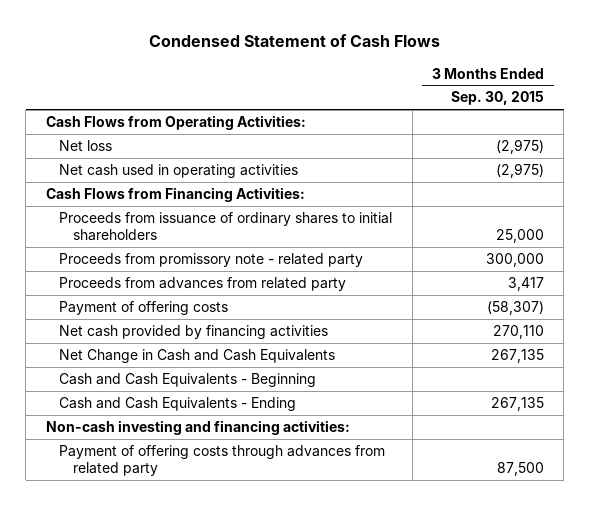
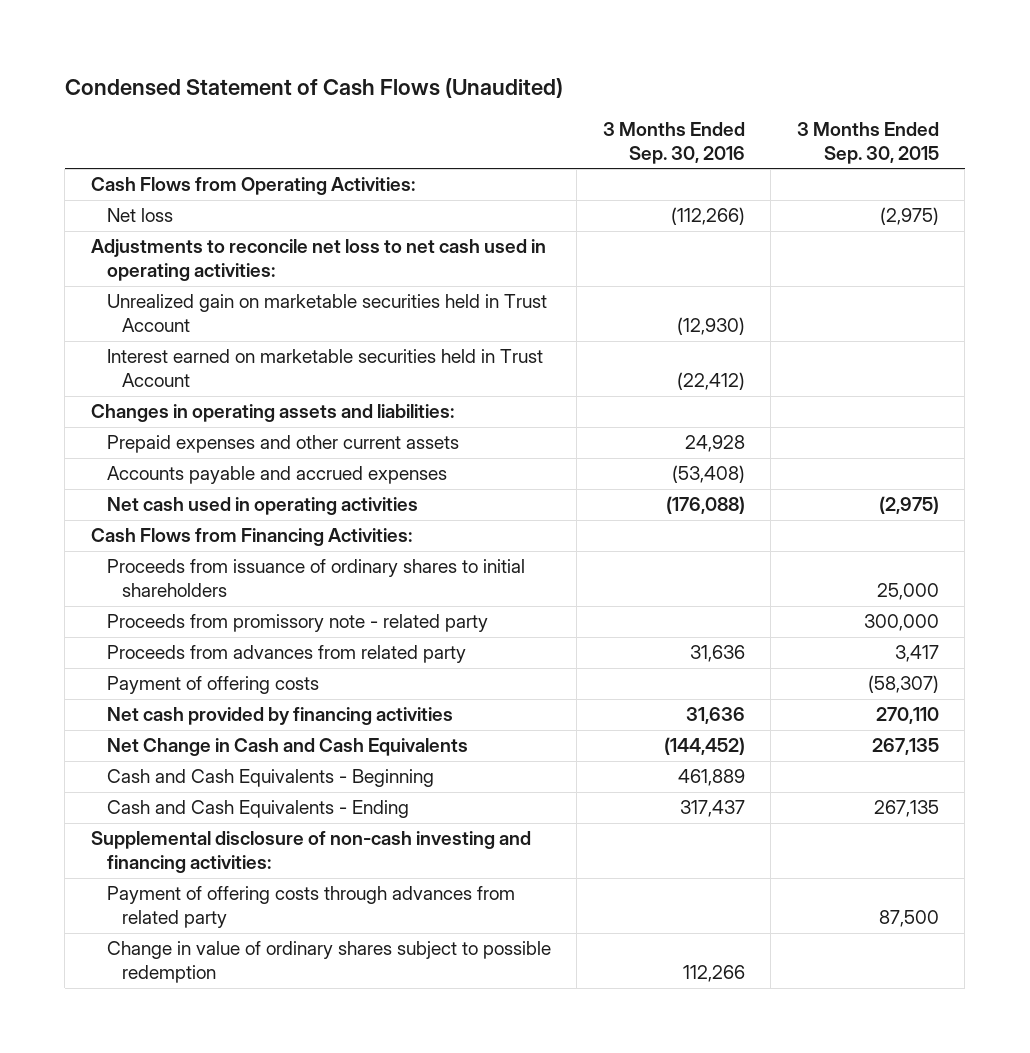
[148,34,440,48] Condensed Statement of Cash Flows -> [64,77,563,98] Condensed Statement of Cash Flows (Unaudited)
none -> [602,122,745,165] 3 Months Ended Sep. 30, 2016
none -> [90,239,546,282] Adjustments to reconcile net loss to net cash used in operating activities:
none -> [106,294,547,333] Unrealized gain on marketable securities held in Trust Account
none -> [106,349,543,388] Interest earned on marketable securities held in Trust Account
none -> [90,404,454,423] Changes in operating assets and liabilities:
none -> [106,435,459,454] Prepaid expenses and other current assets
none -> [106,466,447,485] Accounts payable and accrued expenses
[45,420,350,436] Non-cash investing and financing activities: -> [90,831,531,874] Supplemental disclosure of non-cash investing and financing activities:
none -> [106,941,551,984] Change in value of ordinary shares subject to possible redemption

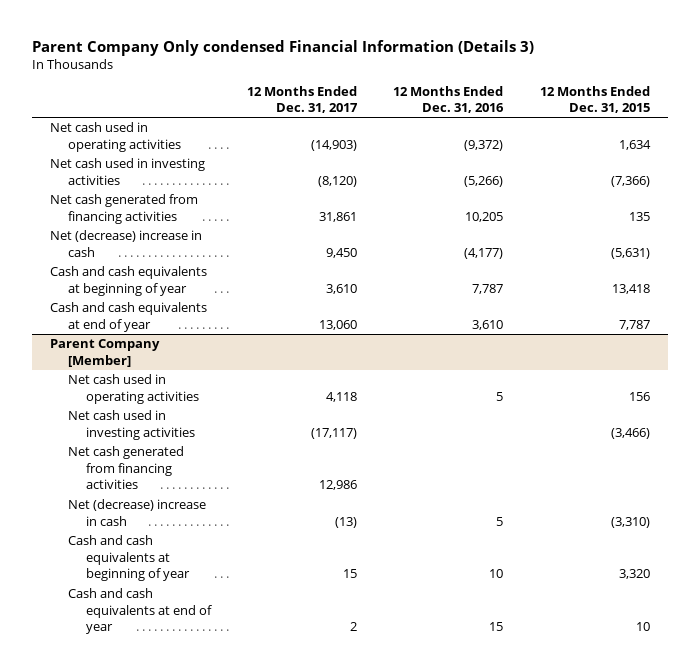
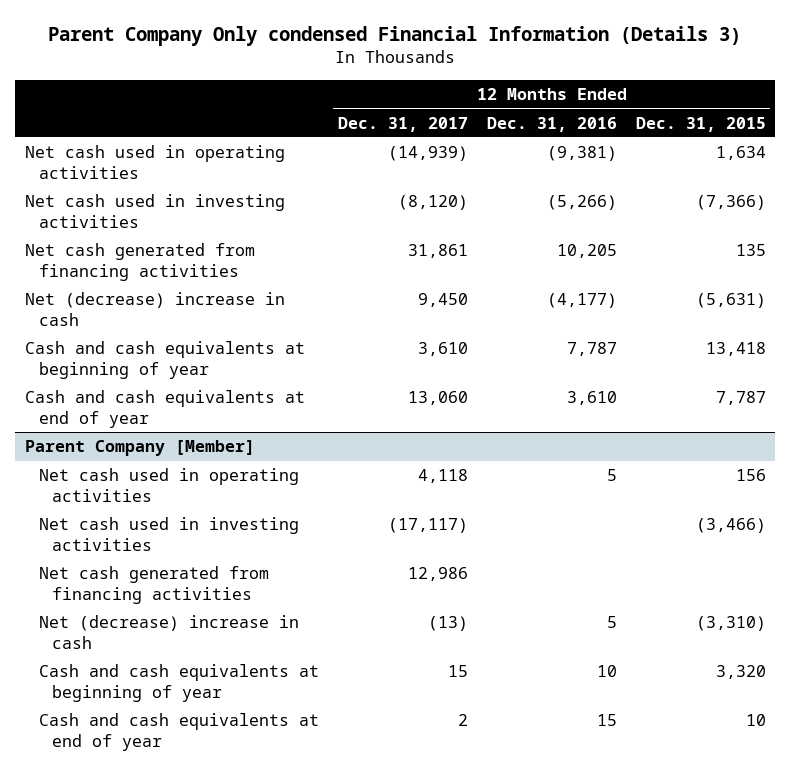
[311,139,358,151] (14,903) -> [387,146,468,162] (14,939)
[464,139,504,151] (9,372) -> [546,146,617,162] (9,381)

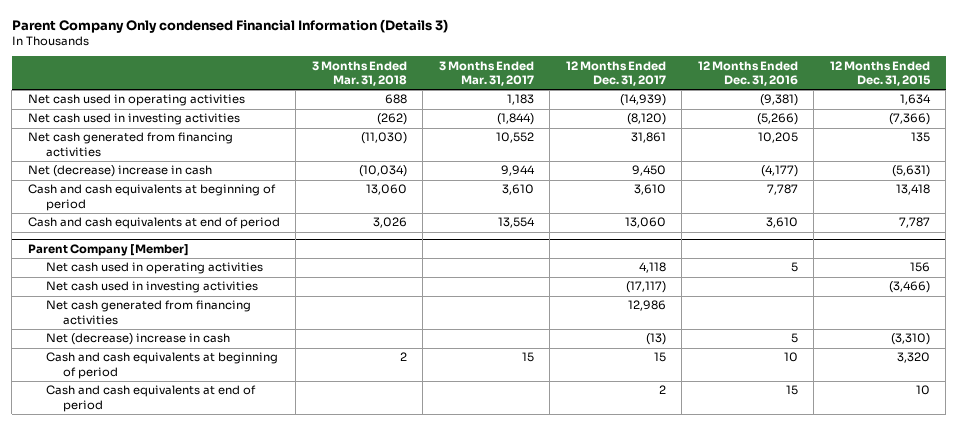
none -> [311,60,407,87] 3 Months Ended Mar. 31, 2018
none -> [438,60,534,87] 3 Months Ended Mar. 31, 2017
[25,341,306,379] Cash and cash equivalents at beginning of year -> [27,184,276,211] Cash and cash equivalents at beginning of period
[25,390,306,428] Cash and cash equivalents at end of year -> [27,217,280,230] Cash and cash equivalents at end of period
[38,664,319,702] Cash and cash equivalents at beginning of year -> [45,352,278,379] Cash and cash equivalents at beginning of period
[38,713,319,751] Cash and cash equivalents at end of year -> [45,385,256,412] Cash and cash equivalents at end of period

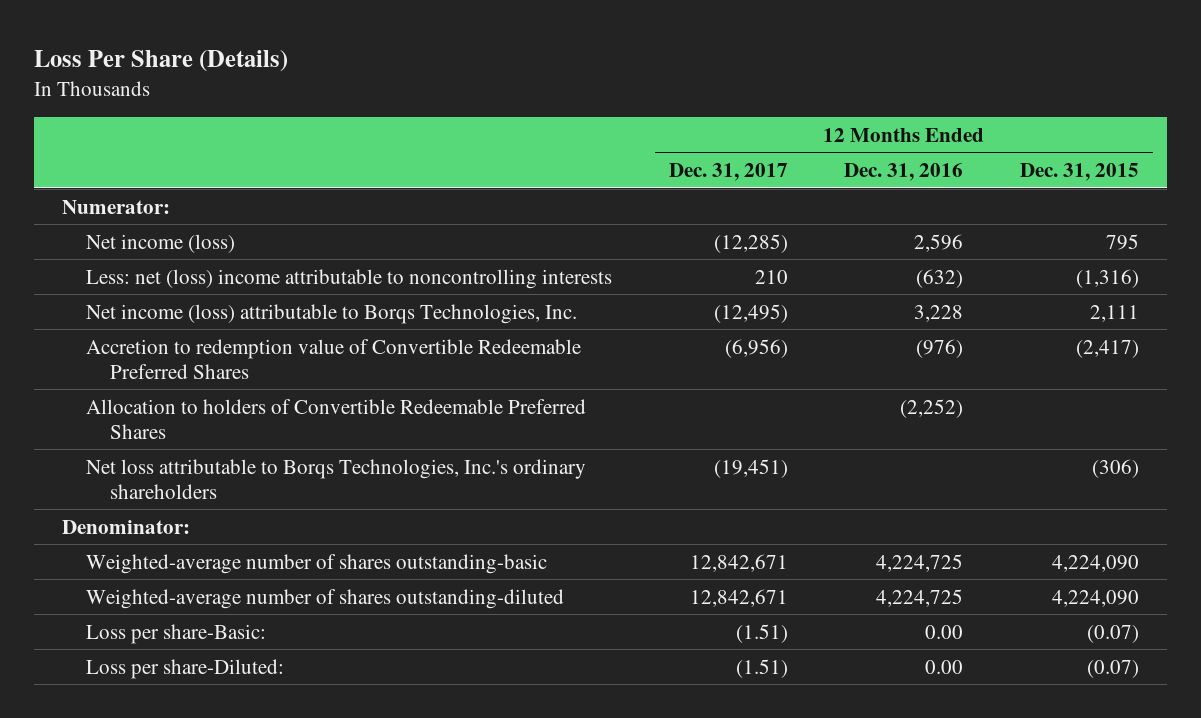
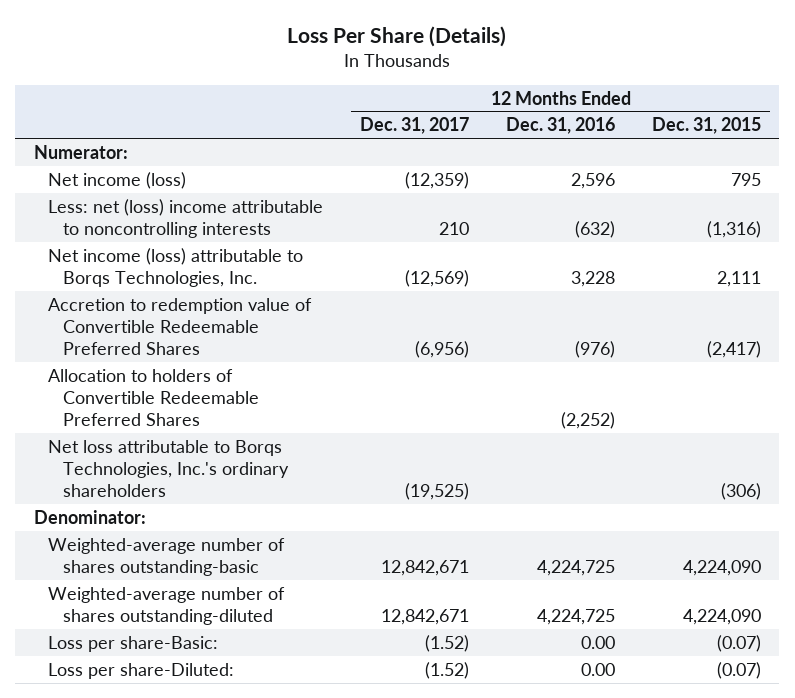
[713,233,788,253] (12,285) -> [405,171,470,189] (12,359)
[713,303,788,323] (12,495) -> [405,269,470,287] (12,569)
[713,458,788,478] (19,451) -> [405,483,470,501] (19,525)
[735,623,788,643] (1.51) -> [425,634,470,652] (1.52)
[735,658,788,678] (1.51) -> [425,661,470,679] (1.52)

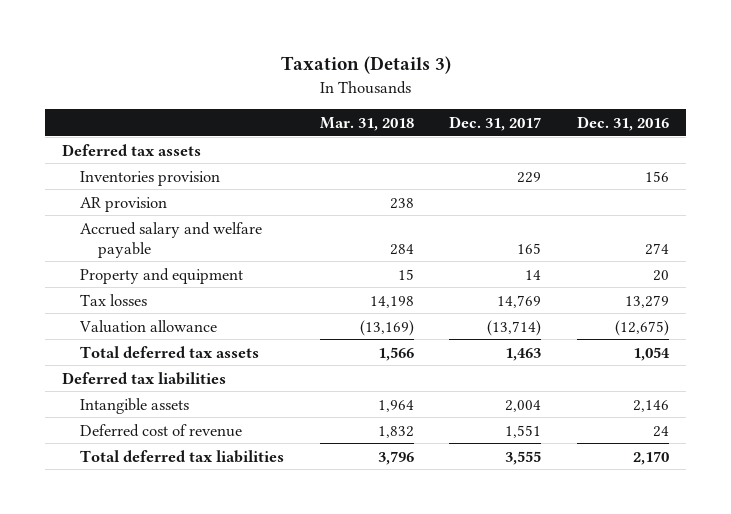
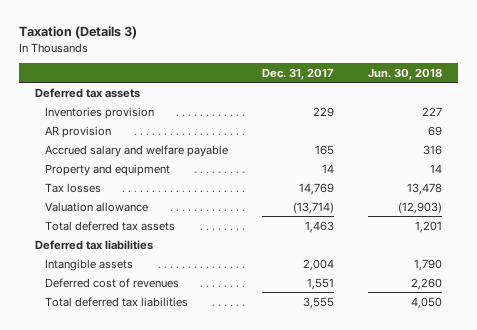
[319,117,414,132] Mar. 31, 2018 -> none
[576,116,669,132] Dec. 31, 2016 -> none
none -> [367,67,442,80] Jun. 30, 2018
[80,423,243,437] Deferred cost of revenue -> [45,277,180,288] Deferred cost of revenues

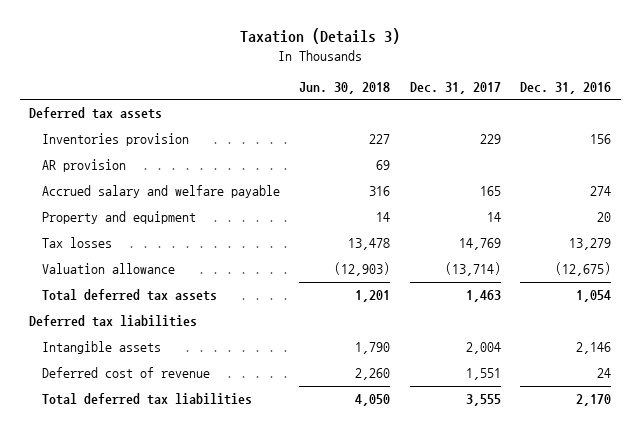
none -> [520,81,612,94] Dec. 31, 2016
[45,277,180,288] Deferred cost of revenues -> [41,367,210,379] Deferred cost of revenue

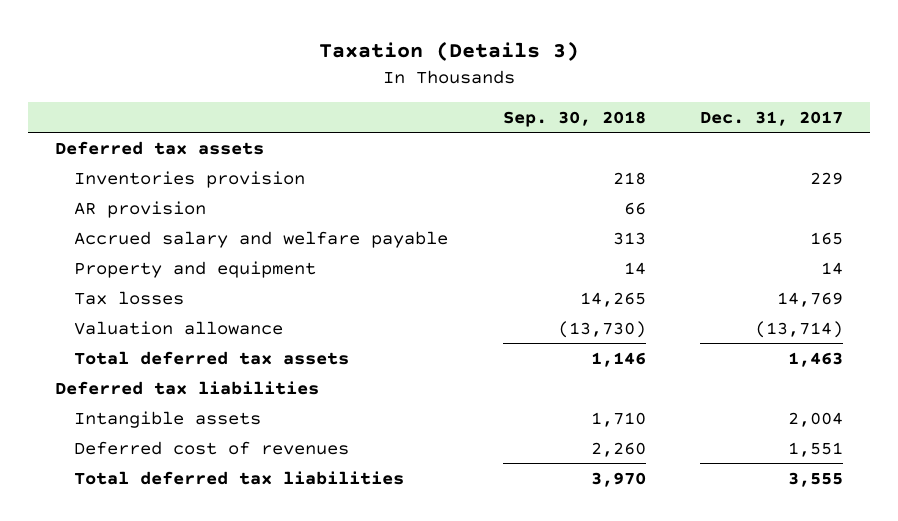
[299,81,391,94] Jun. 30, 2018 -> none
[520,81,612,94] Dec. 31, 2016 -> none
none -> [502,110,646,127] Sep. 30, 2018
[41,367,210,379] Deferred cost of revenue -> [74,440,350,455] Deferred cost of revenues

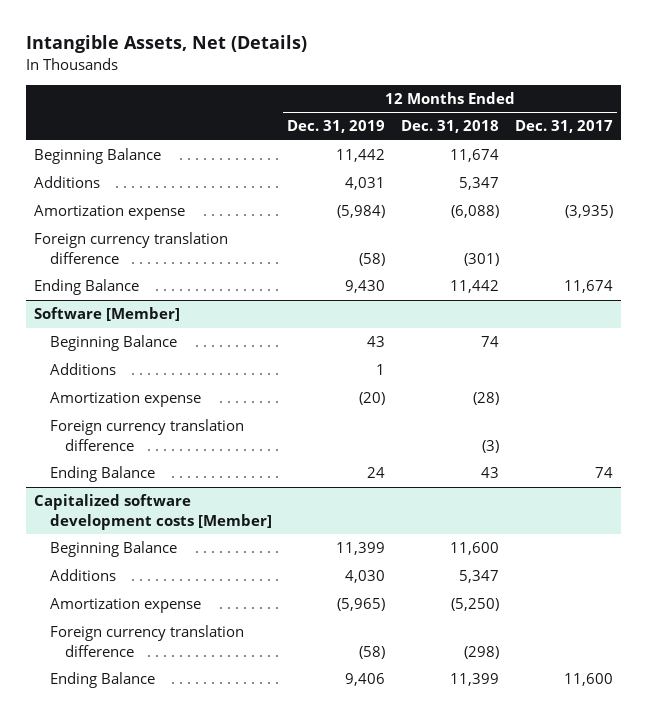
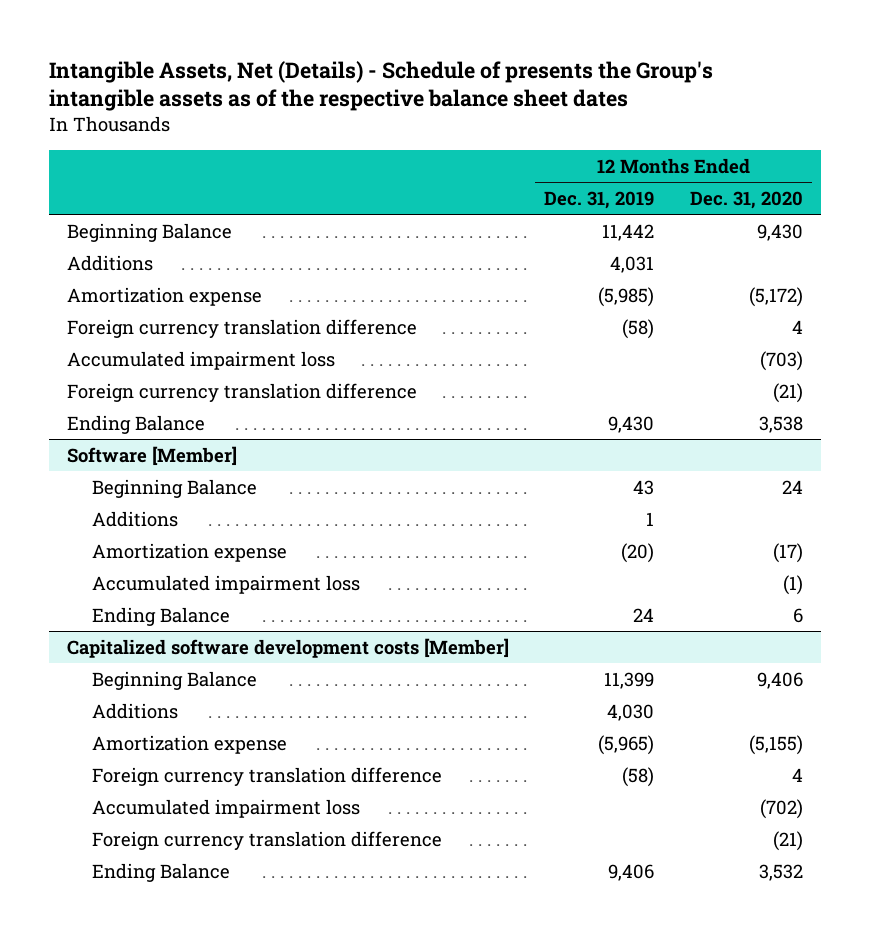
[25,35,307,54] Intangible Assets, Net (Details) -> [48,60,713,112] Intangible Assets, Net (Details) - Schedule of presents the Group's intangible assets as of the respective balance sheet dates
[401,120,500,134] Dec. 31, 2018 -> none
[515,120,614,134] Dec. 31, 2017 -> none
none -> [689,190,803,209] Dec. 31, 2020
[337,205,386,219] (5,984) -> [598,286,655,307] (5,985)
none -> [66,350,335,370] Accumulated impairment loss
none -> [66,382,417,402] Foreign currency translation difference
[49,419,244,451] Foreign currency translation difference -> none
none -> [92,574,361,594] Accumulated impairment loss
none -> [92,798,361,818] Accumulated impairment loss
none -> [92,830,443,850] Foreign currency translation difference

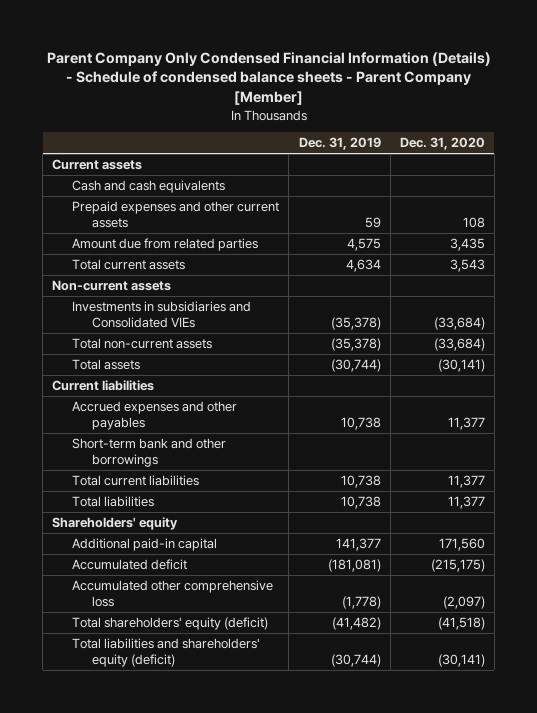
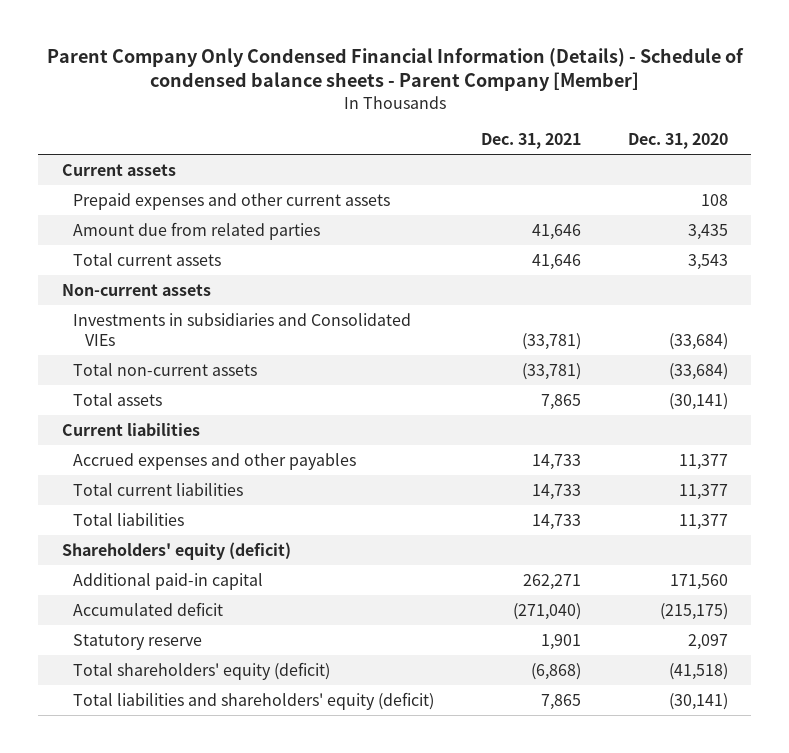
[298,137,381,151] Dec. 31, 2019 -> none
none -> [480,133,581,150] Dec. 31, 2021
[72,179,226,193] Cash and cash equivalents -> none
[72,437,227,467] Short-term bank and other borrowings -> none
[52,516,179,530] Shareholders' equity -> [61,541,291,560] Shareholders' equity (deficit)
[72,579,274,607] Accumulated other comprehensive loss -> none
none -> [73,633,203,650] Statutory reserve

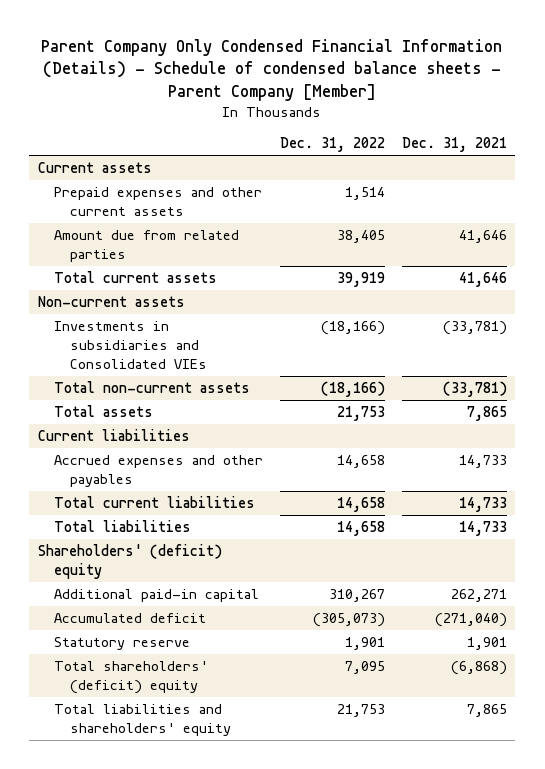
[627,133,728,150] Dec. 31, 2020 -> none
none -> [279,137,385,153] Dec. 31, 2022
[61,541,291,560] Shareholders' equity (deficit) -> [37,543,222,579] Shareholders' (deficit) equity
[73,661,331,680] Total shareholders' equity (deficit) -> [53,660,208,694] Total shareholders' (deficit) equity
[73,691,435,710] Total liabilities and shareholders' equity (deficit) -> [53,703,231,736] Total liabilities and shareholders' equity

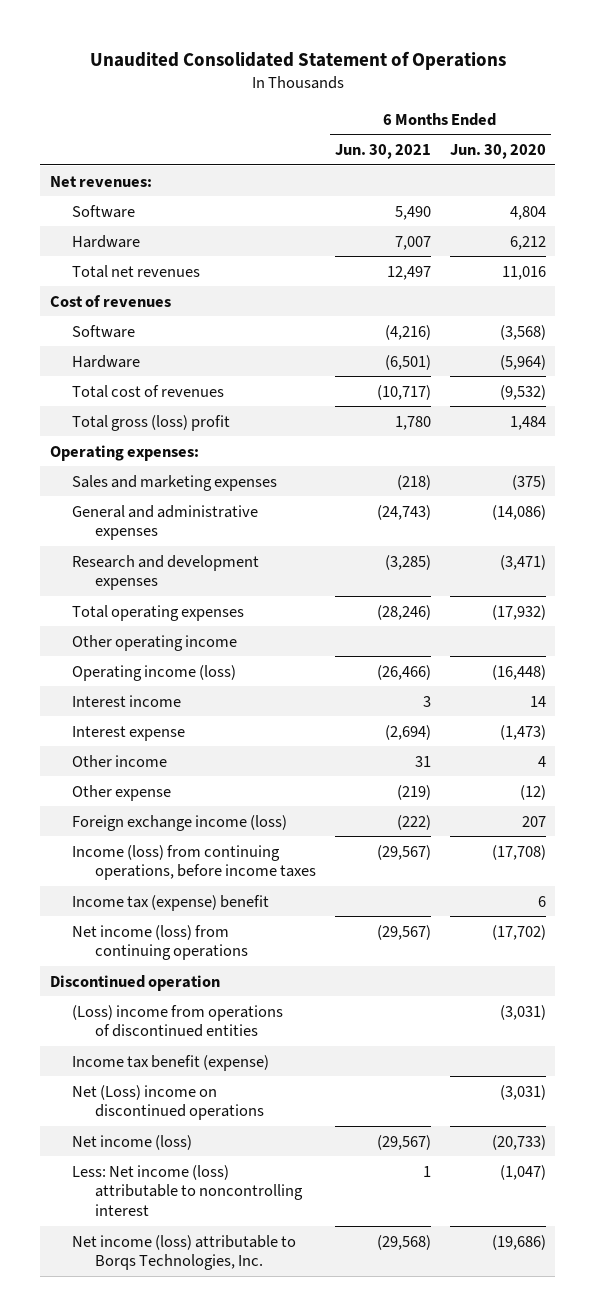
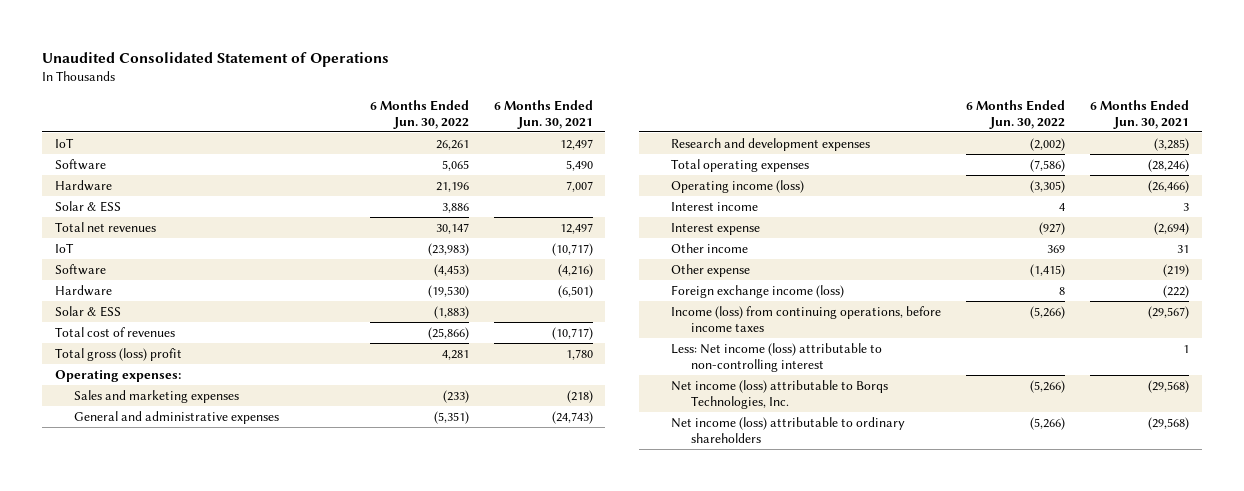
[449,144,546,160] Jun. 30, 2020 -> none
none -> [369,99,469,129] 6 Months Ended Jun. 30, 2022
[49,175,152,187] Net revenues: -> none
none -> [54,137,74,148] IoT
none -> [54,200,121,212] Solar & ESS
[49,294,171,307] Cost of revenues -> none
none -> [54,242,74,253] IoT
none -> [54,305,121,317] Solar & ESS
[72,634,238,651] Other operating income -> none
[72,894,270,911] Income tax (expense) benefit -> none
[72,924,249,961] Net income (loss) from continuing operations -> none
[49,974,220,991] Discontinued operation -> none
[72,1004,284,1038] (Loss) income from operations of discontinued entities -> none
[72,1054,270,1071] Income tax benefit (expense) -> none
[72,1084,265,1121] Net (Loss) income on discontinued operations -> none
[72,1164,304,1216] Less: Net income (loss) attributable to noncontrolling interest -> none
[72,1134,193,1150] Net income (loss) -> [671,342,883,373] Less: Net income (loss) attributable to non-controlling interest
[377,1134,432,1150] (29,567) -> [1183,344,1190,353] 1
none -> [671,416,906,444] Net income (loss) attributable to ordinary shareholders

